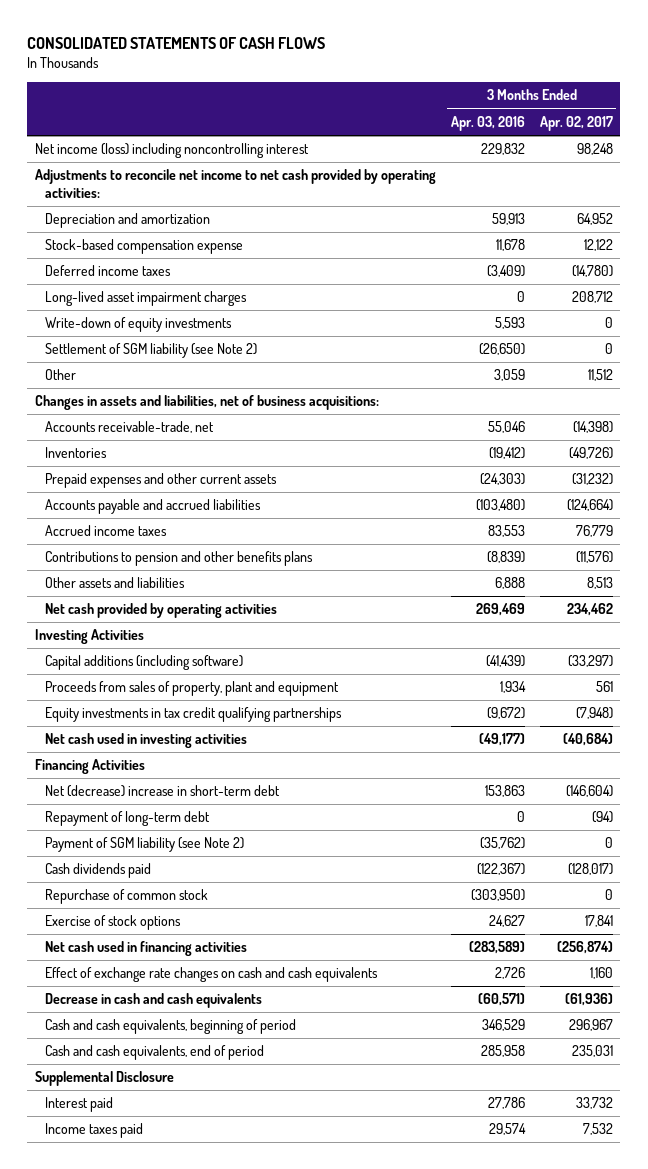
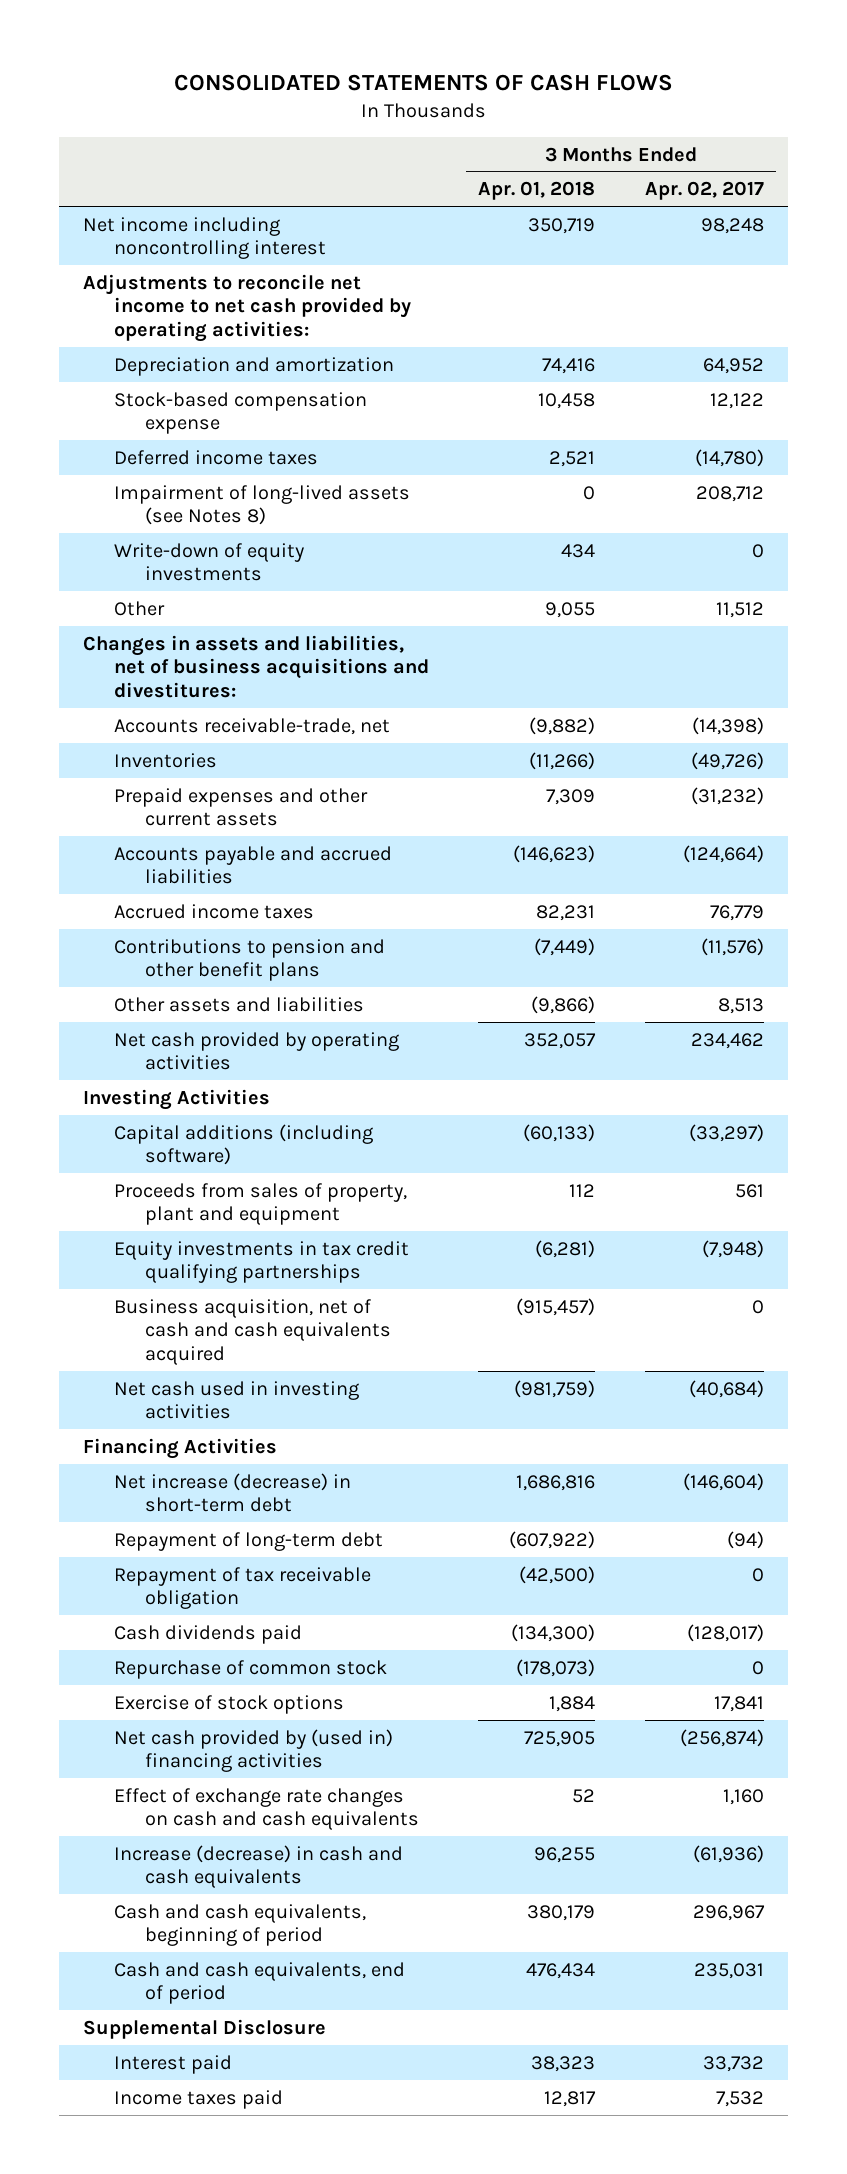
[450,115,525,131] Apr. 03, 2016 -> none
none -> [478,181,596,201] Apr. 01, 2018
[34,143,309,159] Net income (loss) including noncontrolling interest -> [83,216,327,260] Net income including noncontrolling interest
[45,291,248,307] Long-lived asset impairment charges -> [114,484,411,526] Impairment of long-lived assets (see Notes 8)
[45,343,258,359] Settlement of SGM liability (see Note 2) -> none
[34,395,379,411] Changes in assets and liabilities, net of business acquisitions: -> [83,634,430,699] Changes in assets and liabilities, net of business acquisitions and divestitures:
[45,551,314,567] Contributions to pension and other benefits plans -> [114,938,386,982] Contributions to pension and other benefit plans
none -> [114,1298,392,1366] Business acquisition, net of cash and cash equivalents acquired
[45,785,281,798] Net (decrease) increase in short-term debt -> [114,1472,352,1513] Net increase (decrease) in short-term debt
[45,837,245,853] Payment of SGM liability (see Note 2) -> none
none -> [114,1566,372,1610] Repayment of tax receivable obligation
[45,941,248,957] Net cash used in financing activities -> [114,1728,394,1773] Net cash provided by (used in) financing activities
[45,993,263,1009] Decrease in cash and cash equivalents -> [114,1844,404,1889] Increase (decrease) in cash and cash equivalents

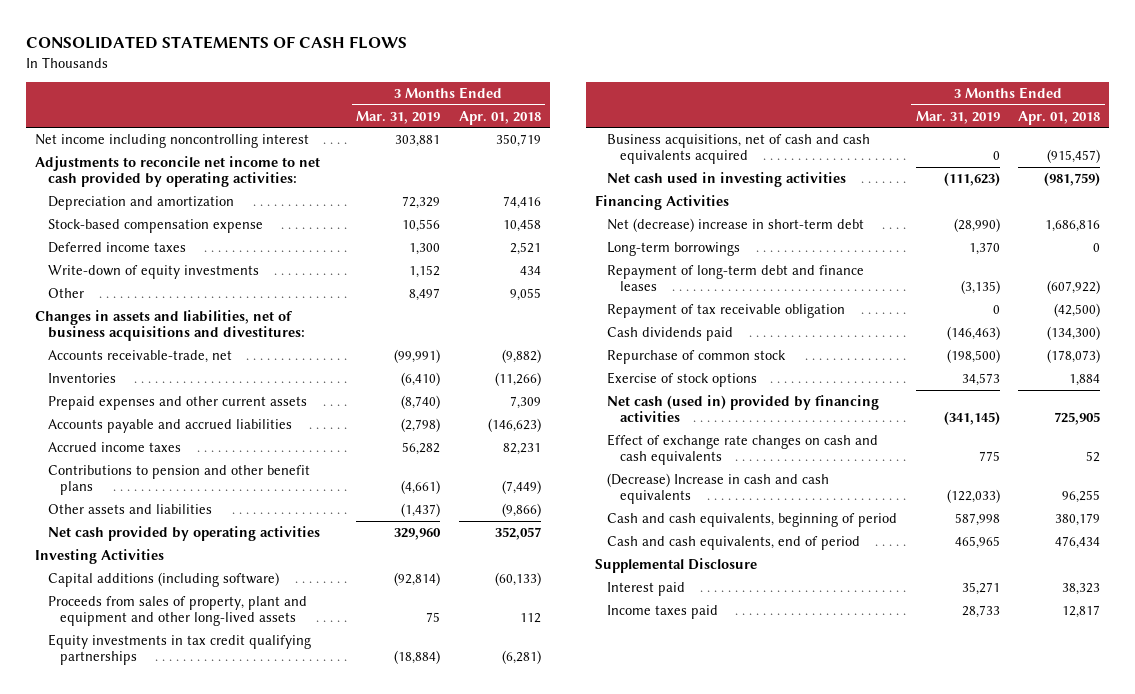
[644,181,764,201] Apr. 02, 2017 -> none
none -> [356,110,441,124] Mar. 31, 2019
[114,484,411,526] Impairment of long-lived assets (see Notes 8) -> none
[114,1182,408,1226] Proceeds from sales of property, plant and equipment -> [47,595,307,627] Proceeds from sales of property, plant and equipment and other long-lived assets
[114,1298,392,1366] Business acquisition, net of cash and cash equivalents acquired -> [607,133,871,165] Business acquisitions, net of cash and cash equivalents acquired
[114,1472,352,1513] Net increase (decrease) in short-term debt -> [607,217,865,232] Net (decrease) increase in short-term debt
none -> [607,241,741,256] Long-term borrowings
[114,1531,384,1551] Repayment of long-term debt -> [607,264,865,292] Repayment of long-term debt and finance leases
[114,1728,394,1773] Net cash provided by (used in) financing activities -> [607,394,880,423] Net cash (used in) provided by financing activities
[114,1844,404,1889] Increase (decrease) in cash and cash equivalents -> [607,472,830,505] (Decrease) Increase in cash and cash equivalents

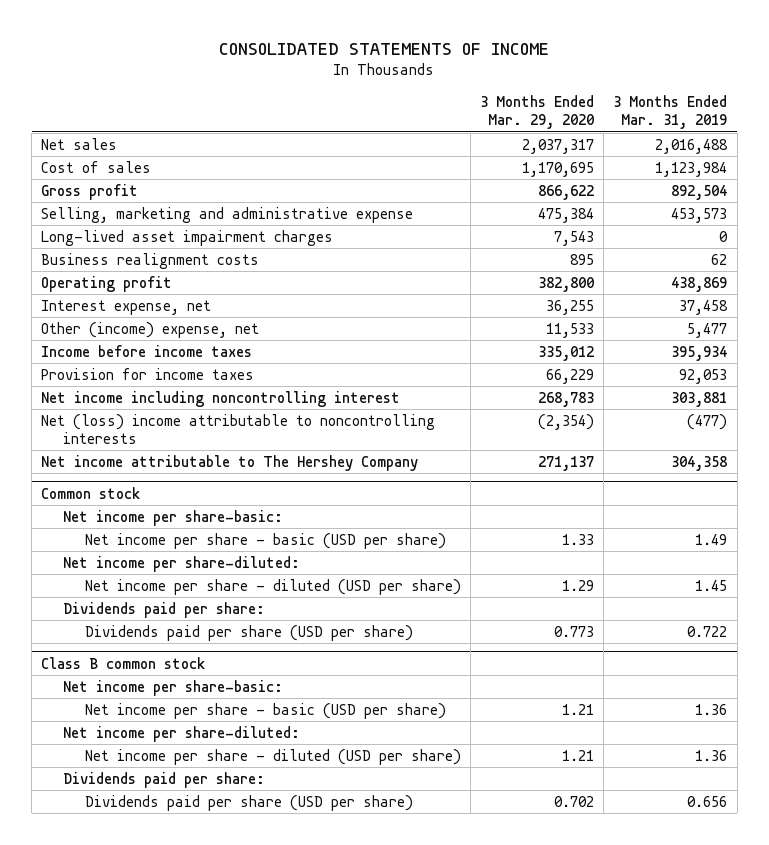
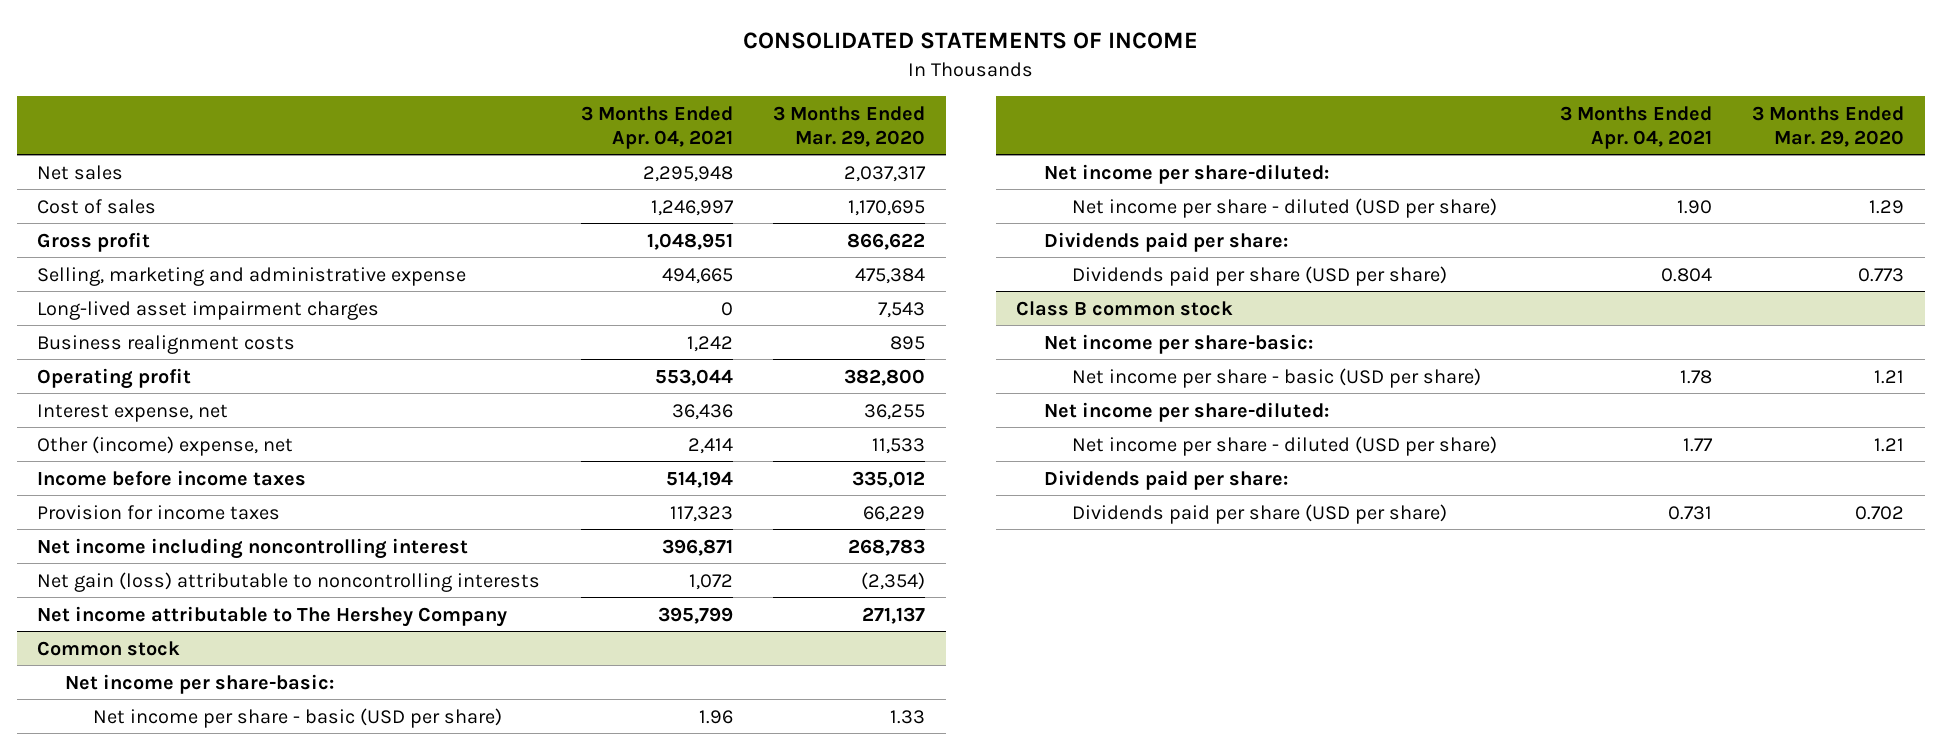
[613,95,728,130] 3 Months Ended Mar. 31, 2019 -> none
none -> [580,105,733,149] 3 Months Ended Apr. 04, 2021
[41,413,436,444] Net (loss) income attributable to noncontrolling interests -> [37,571,541,592] Net gain (loss) attributable to noncontrolling interests

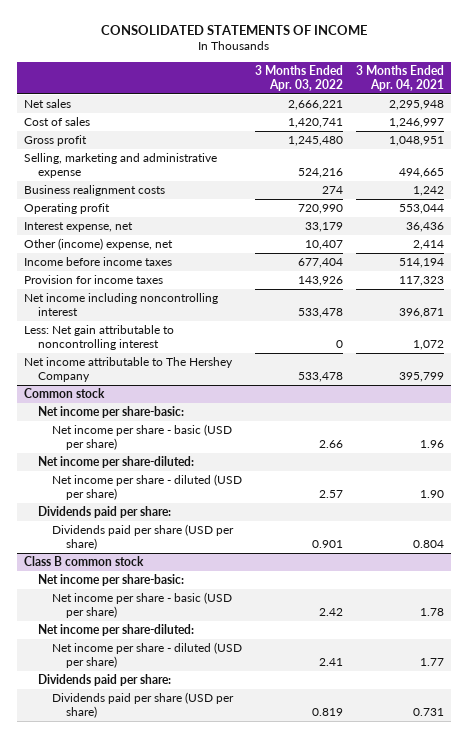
[773,105,926,147] 3 Months Ended Mar. 29, 2020 -> none
none -> [255,65,344,91] 3 Months Ended Apr. 03, 2022
[37,300,380,320] Long-lived asset impairment charges -> none
[37,571,541,592] Net gain (loss) attributable to noncontrolling interests -> [23,325,174,350] Less: Net gain attributable to noncontrolling interest

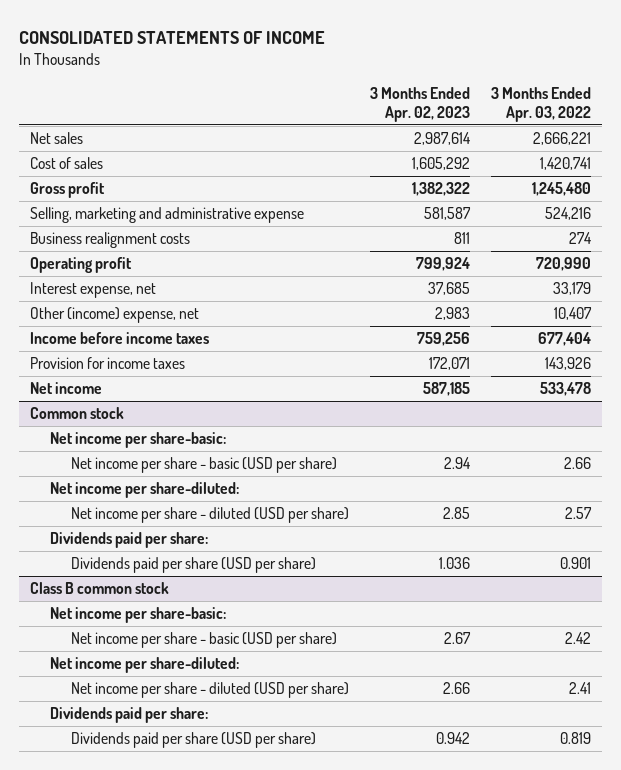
[356,65,445,91] 3 Months Ended Apr. 04, 2021 -> none
none -> [370,86,471,123] 3 Months Ended Apr. 02, 2023
[23,293,218,316] Net income including noncontrolling interest -> none
[23,325,174,350] Less: Net gain attributable to noncontrolling interest -> none
[23,357,233,382] Net income attributable to The Hershey Company -> [29,381,102,394] Net income

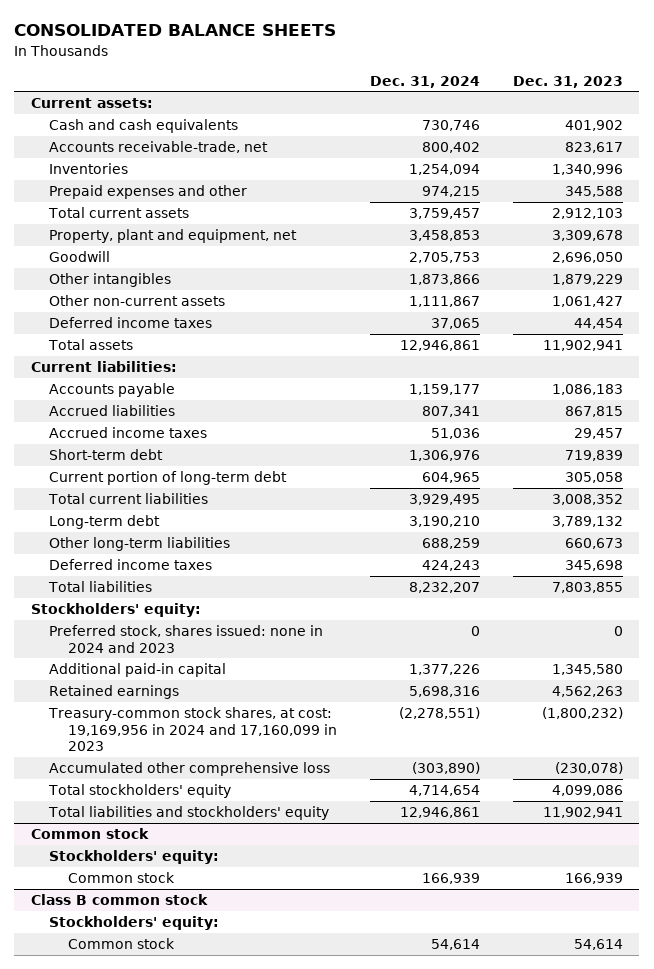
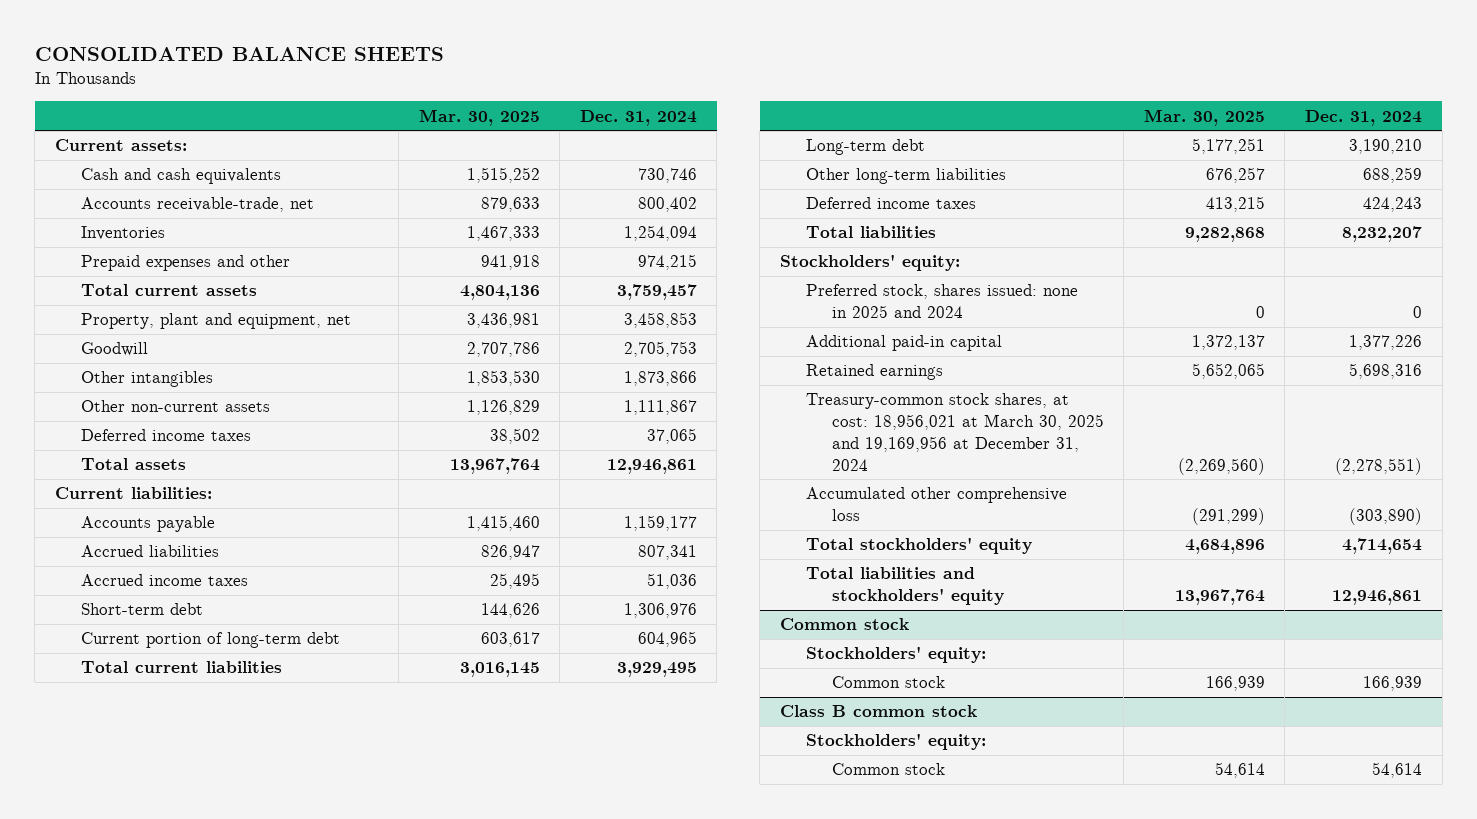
[512,75,623,88] Dec. 31, 2023 -> none
none -> [418,108,540,126] Mar. 30, 2025
[49,624,324,653] Preferred stock, shares issued: none in 2024 and 2023 -> [805,284,1078,319] Preferred stock, shares issued: none in 2025 and 2024
[48,706,337,752] Treasury-common stock shares, at cost: 19,169,956 in 2024 and 17,160,099 in 2023 -> [805,393,1104,471] Treasury-common stock shares, at cost: 18,956,021 at March 30, 2025 and 19,169,956 at December 31, 2024

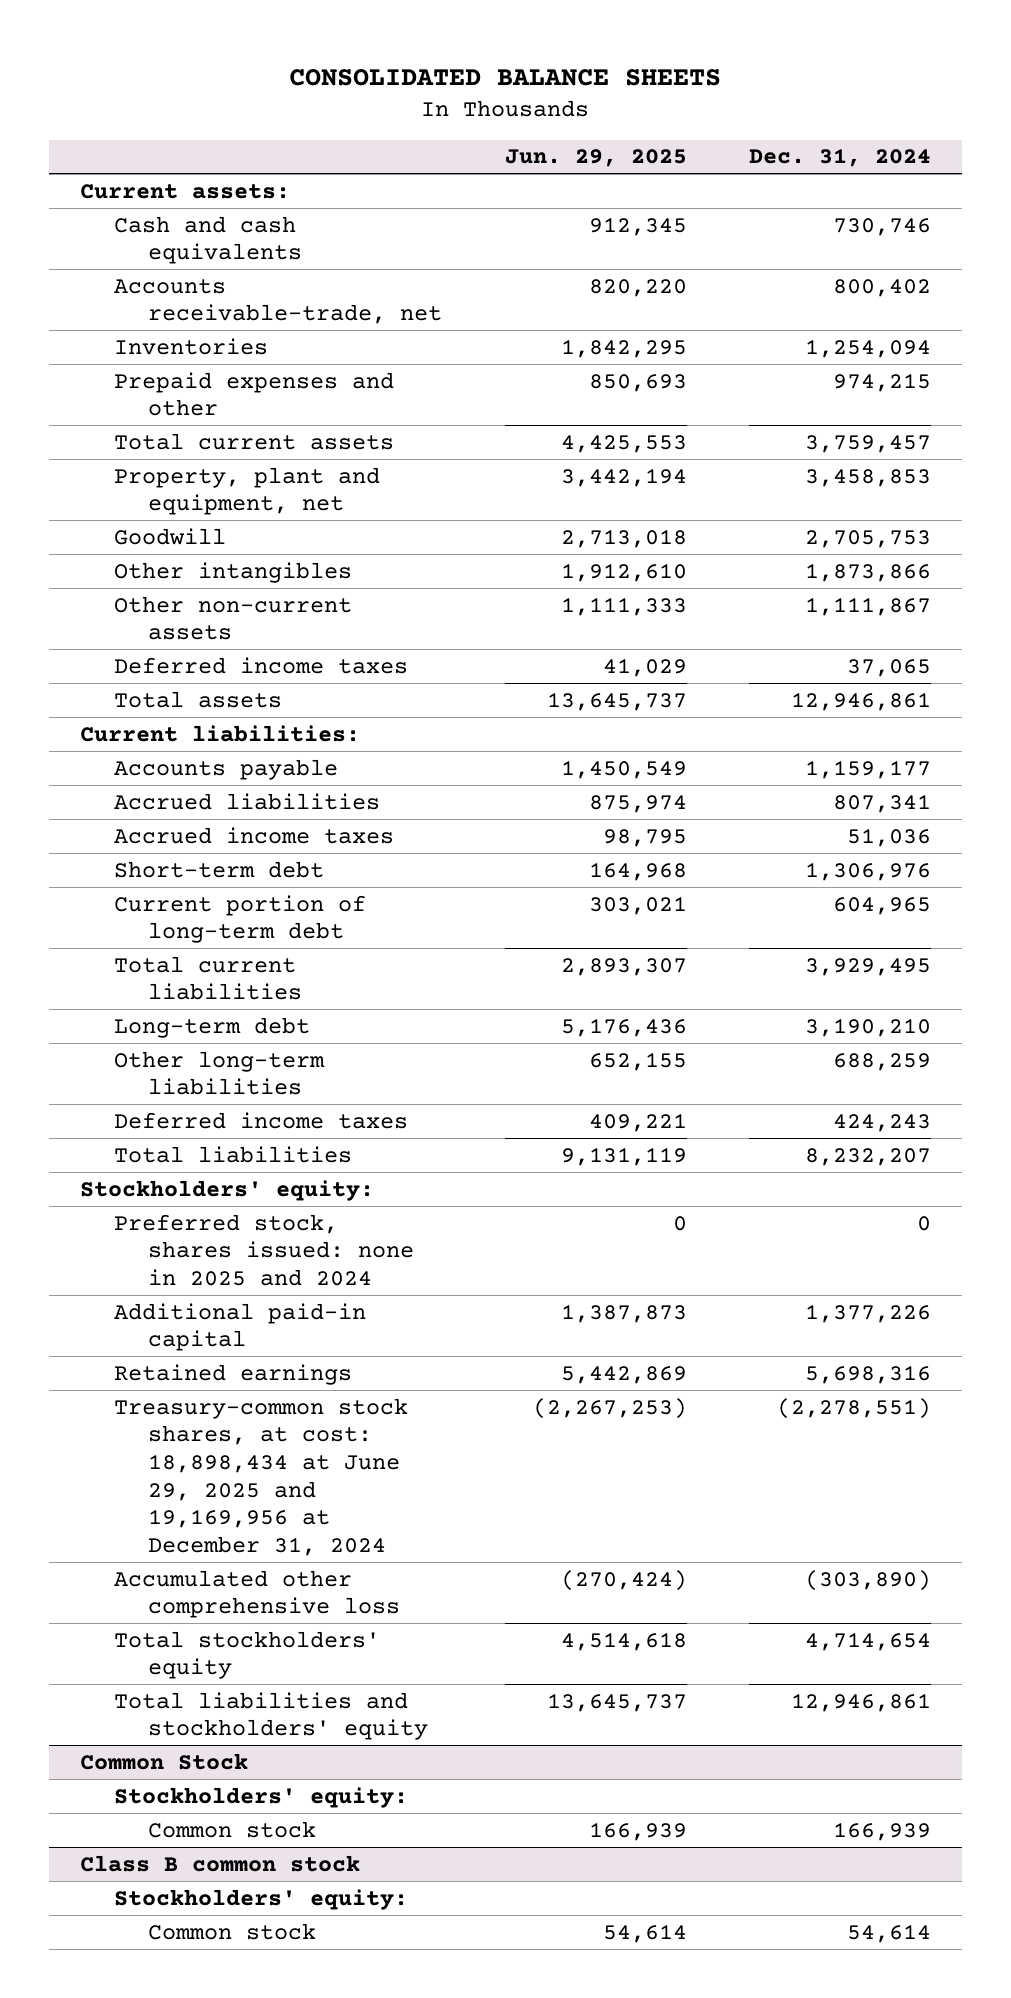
[418,108,540,126] Mar. 30, 2025 -> none
none -> [504,149,687,168] Jun. 29, 2025
[805,393,1104,471] Treasury-common stock shares, at cost: 18,956,021 at March 30, 2025 and 19,169,956 at December 31, 2024 -> [113,1397,408,1556] Treasury-common stock shares, at cost: 18,898,434 at June 29, 2025 and 19,169,956 at December 31, 2024
[779,618,909,631] Common stock -> [79,1752,248,1770] Common Stock

